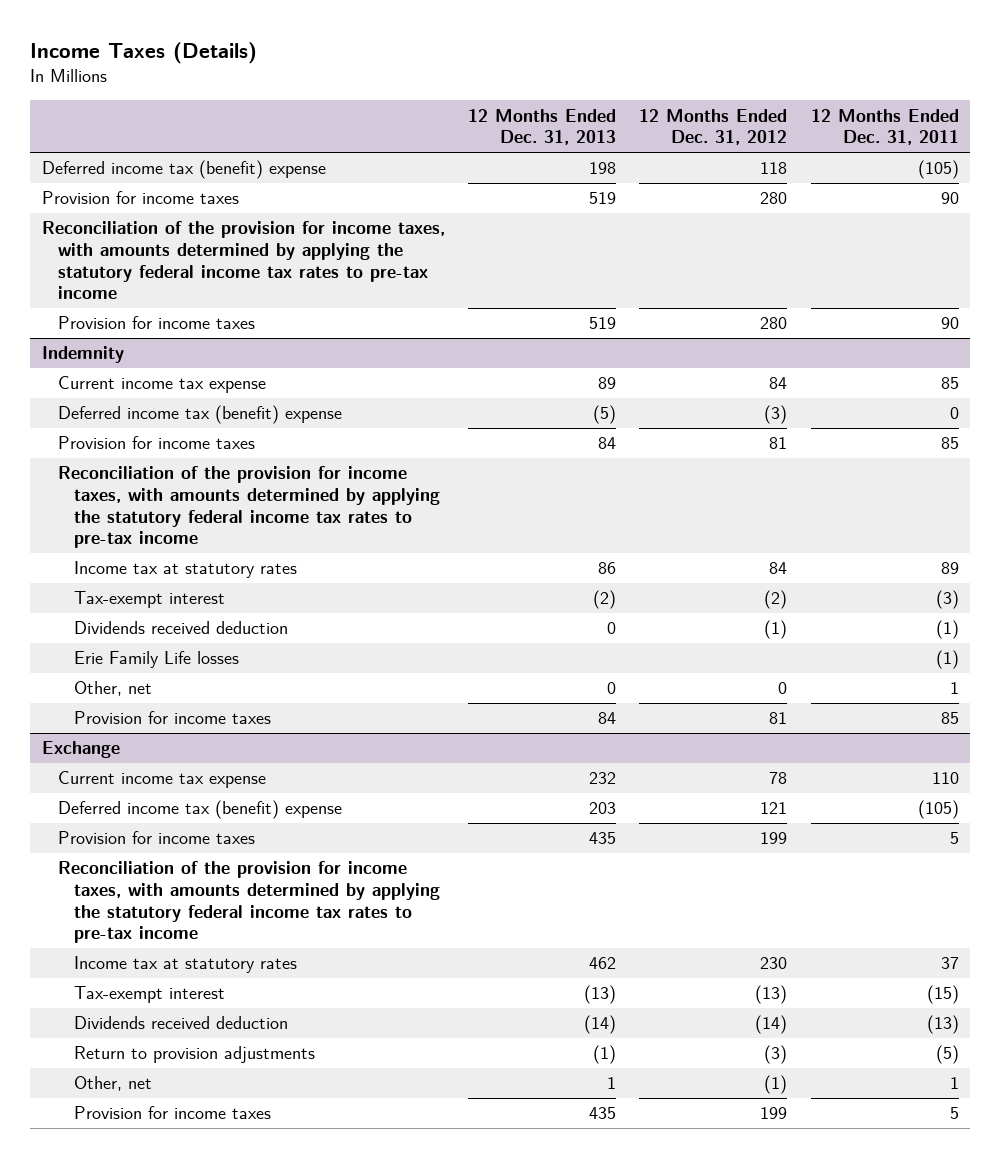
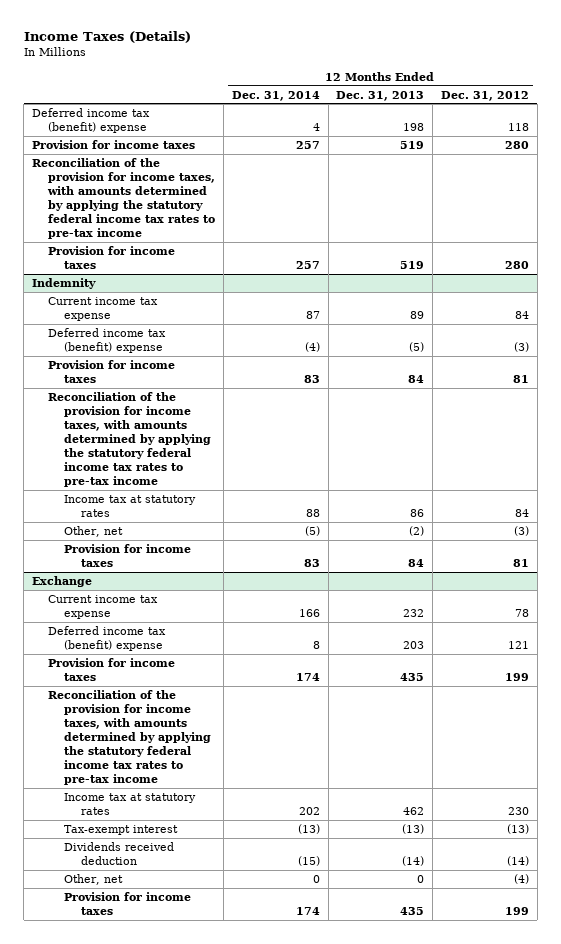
[810,108,959,146] 12 Months Ended Dec. 31, 2011 -> none
none -> [231,90,320,101] Dec. 31, 2014
[73,591,225,609] Tax-exempt interest -> none
[73,621,288,635] Dividends received deduction -> none
[73,651,239,669] Erie Family Life losses -> none
[606,682,616,695] 0 -> [409,526,425,537] (2)
[778,682,788,695] 0 -> [514,526,530,537] (3)
[73,1046,315,1064] Return to provision adjustments -> none
[606,1077,616,1090] 1 -> [417,875,425,884] 0
[764,1075,788,1095] (1) -> [514,874,530,885] (4)

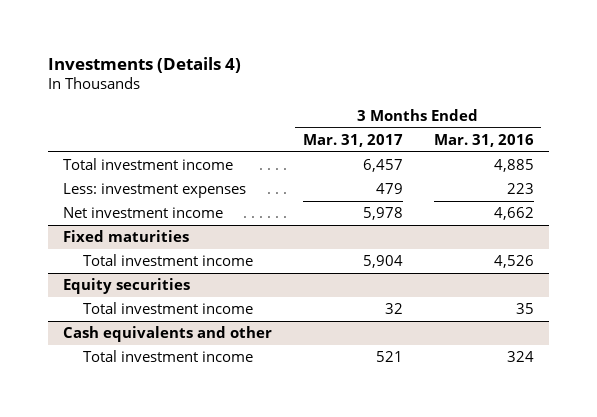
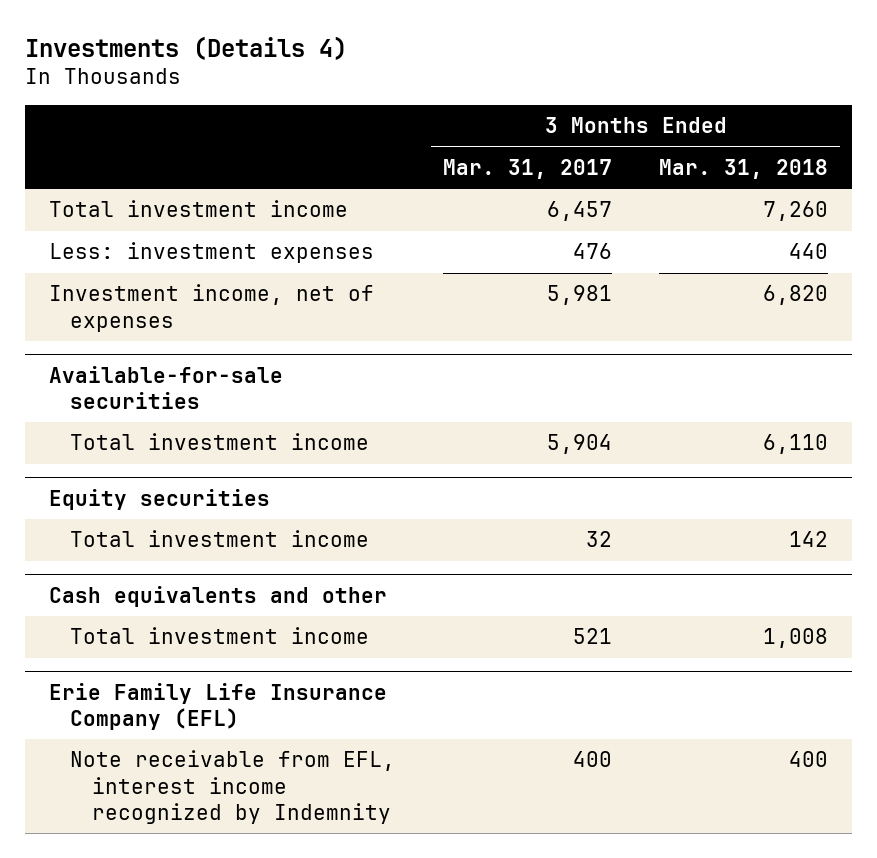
[433,134,534,148] Mar. 31, 2016 -> none
none -> [659,158,829,179] Mar. 31, 2018
[375,183,403,195] 479 -> [572,243,612,260] 476
[62,207,223,219] Net investment income -> [48,284,374,332] Investment income, net of expenses
[362,207,403,221] 5,978 -> [546,285,612,306] 5,981
[62,230,189,243] Fixed maturities -> [48,365,283,409] Available-for-sale securities
none -> [48,682,387,730] Erie Family Life Insurance Company (EFL)
none -> [70,750,396,825] Note receivable from EFL, interest income recognized by Indemnity

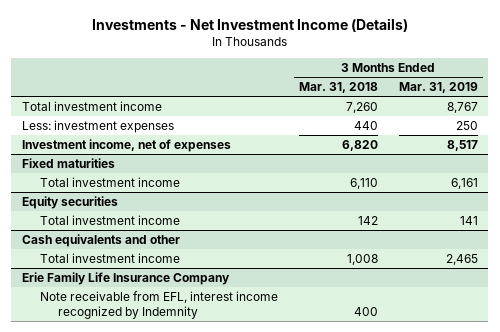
[24,35,347,60] Investments (Details 4) -> [91,17,408,32] Investments - Net Investment Income (Details)
[442,158,612,179] Mar. 31, 2017 -> none
none -> [398,81,478,93] Mar. 31, 2019
[48,365,283,409] Available-for-sale securities -> [21,157,115,168] Fixed maturities
[48,682,387,730] Erie Family Life Insurance Company (EFL) -> [21,271,230,285] Erie Family Life Insurance Company

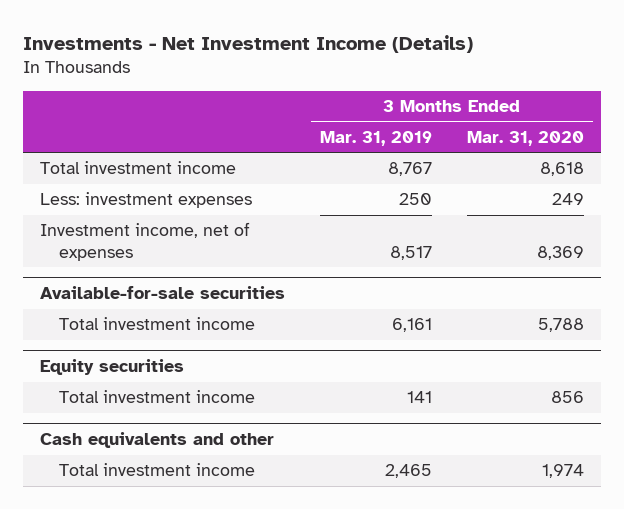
[298,81,378,93] Mar. 31, 2018 -> none
none -> [466,130,584,146] Mar. 31, 2020
[21,157,115,168] Fixed maturities -> [40,286,286,300] Available-for-sale securities
[21,271,230,285] Erie Family Life Insurance Company -> none
[39,290,278,319] Note receivable from EFL, interest income recognized by Indemnity -> none

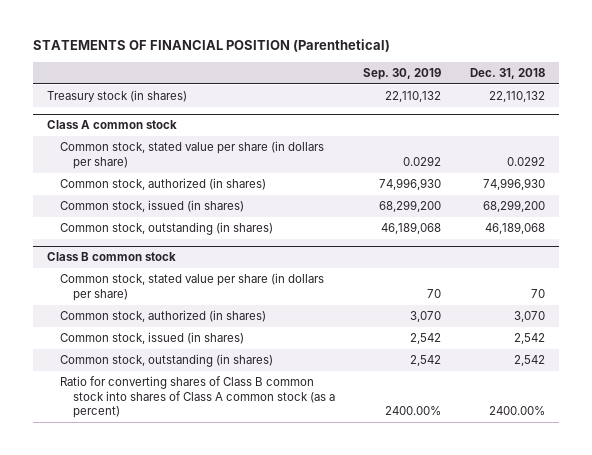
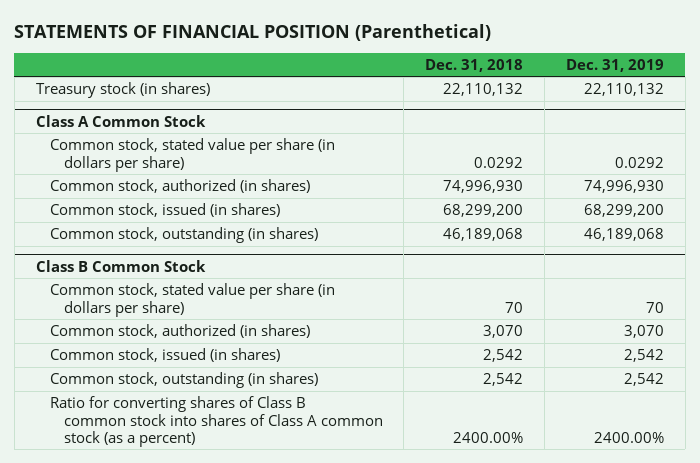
[363,67,442,80] Sep. 30, 2019 -> none
none -> [565,59,664,73] Dec. 31, 2019
[47,120,178,130] Class A common stock -> [35,114,206,127] Class A Common Stock
[47,252,177,262] Class B common stock -> [35,259,206,272] Class B Common Stock

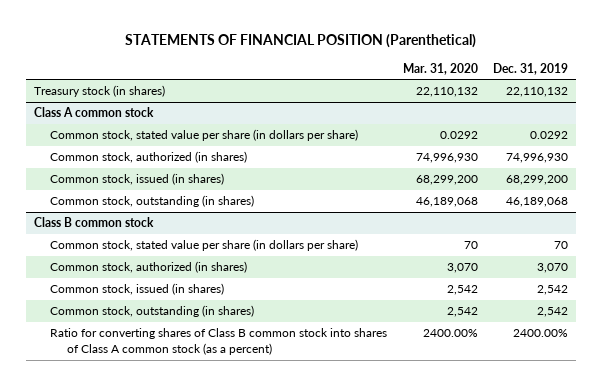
[425,59,524,73] Dec. 31, 2018 -> none
none -> [402,62,478,75] Mar. 31, 2020
[35,114,206,127] Class A Common Stock -> [33,107,154,118] Class A common stock
[35,259,206,272] Class B Common Stock -> [33,217,154,228] Class B common stock

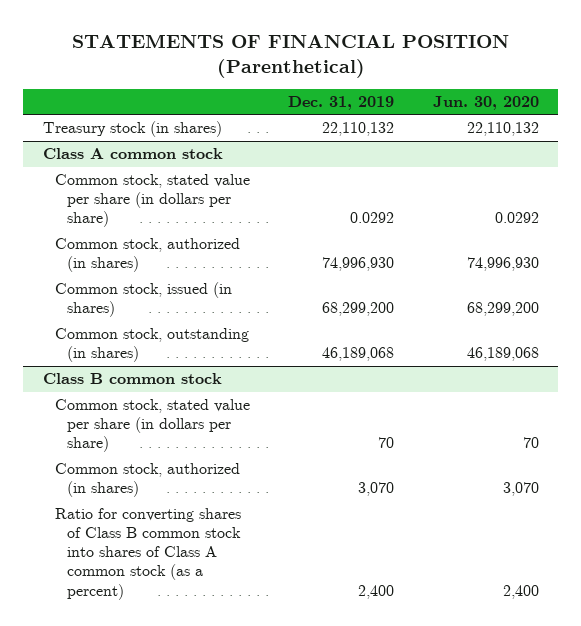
[402,62,478,75] Mar. 31, 2020 -> none
none -> [432,95,539,110] Jun. 30, 2020
[50,283,225,296] Common stock, issued (in shares) -> none
[50,305,255,318] Common stock, outstanding (in shares) -> none
[513,329,569,338] 2400.00% -> [358,584,395,599] 2,400

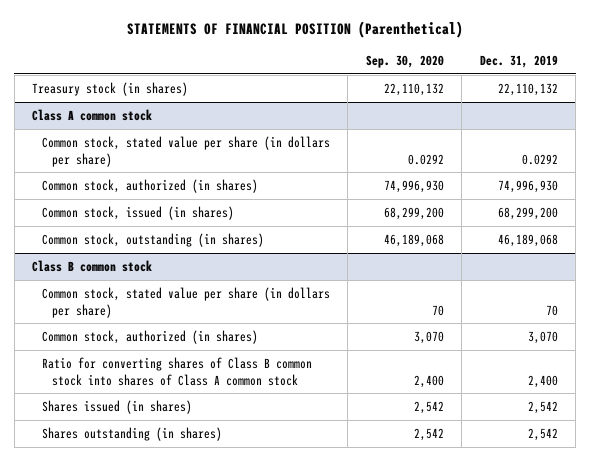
[432,95,539,110] Jun. 30, 2020 -> none
none -> [365,55,444,69] Sep. 30, 2020
[54,508,241,600] Ratio for converting shares of Class B common stock into shares of Class A common stock (as a percent) -> [41,356,312,386] Ratio for converting shares of Class B common stock into shares of Class A common stock
none -> [41,399,192,414] Shares issued (in shares)
none -> [41,426,222,441] Shares outstanding (in shares)

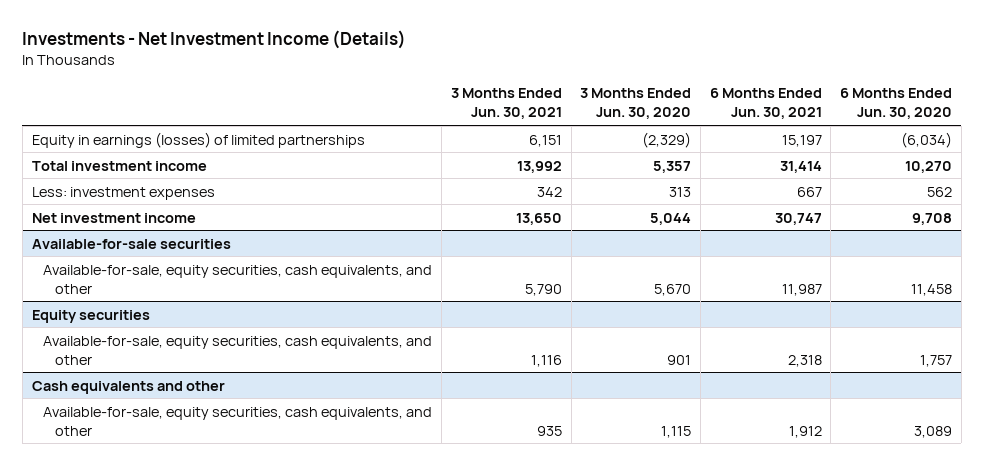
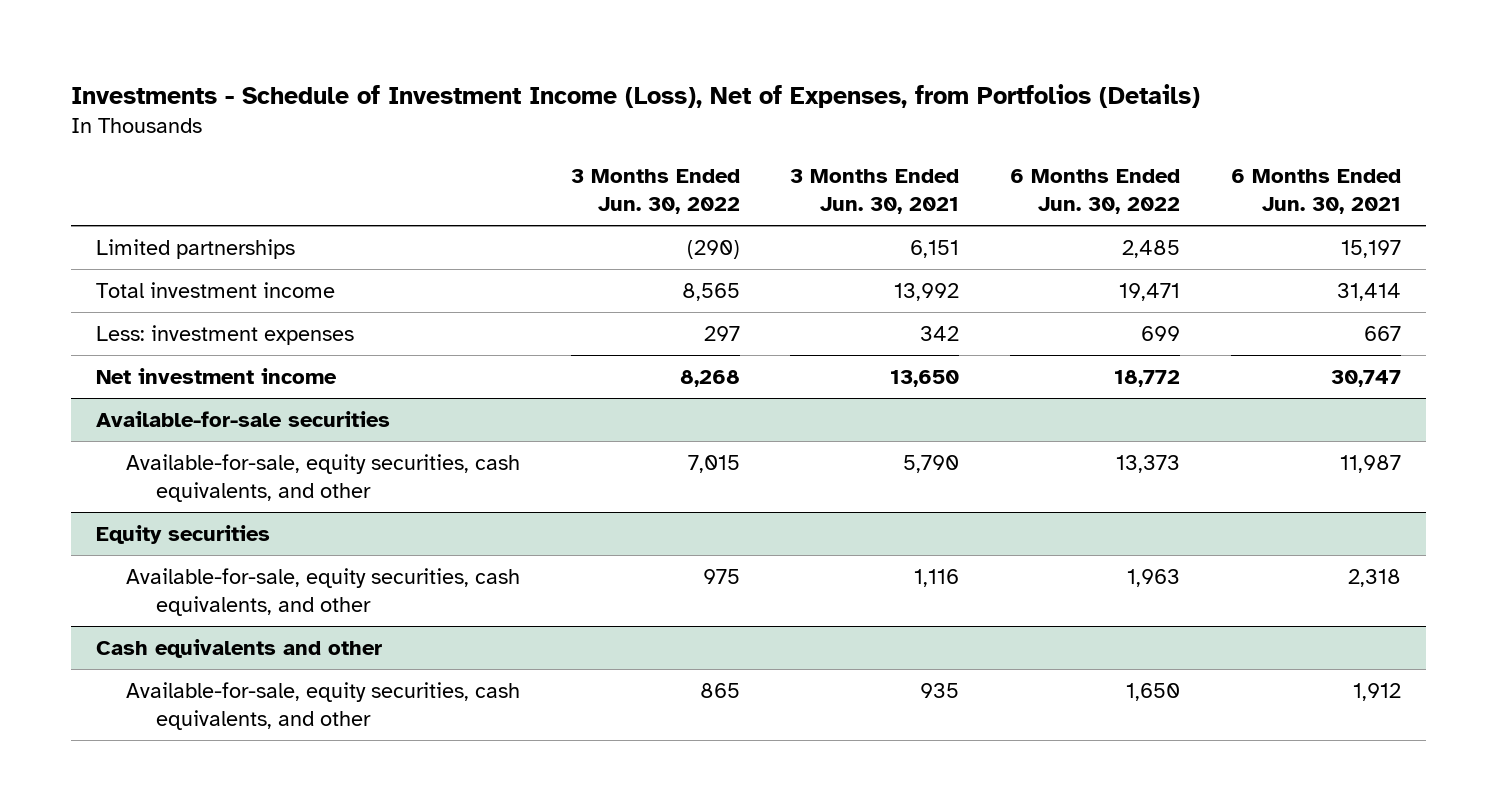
[22,30,407,50] Investments - Net Investment Income (Details) -> [70,83,1200,108] Investments - Schedule of Investment Income (Loss), Net of Expenses, from Portfolios (Details)
[580,88,692,120] 3 Months Ended Jun. 30, 2020 -> none
[840,88,953,120] 6 Months Ended Jun. 30, 2020 -> none
none -> [570,169,740,214] 3 Months Ended Jun. 30, 2022
none -> [1009,169,1180,214] 6 Months Ended Jun. 30, 2022
[31,131,365,148] Equity in earnings (losses) of limited partnerships -> [95,238,295,259] Limited partnerships

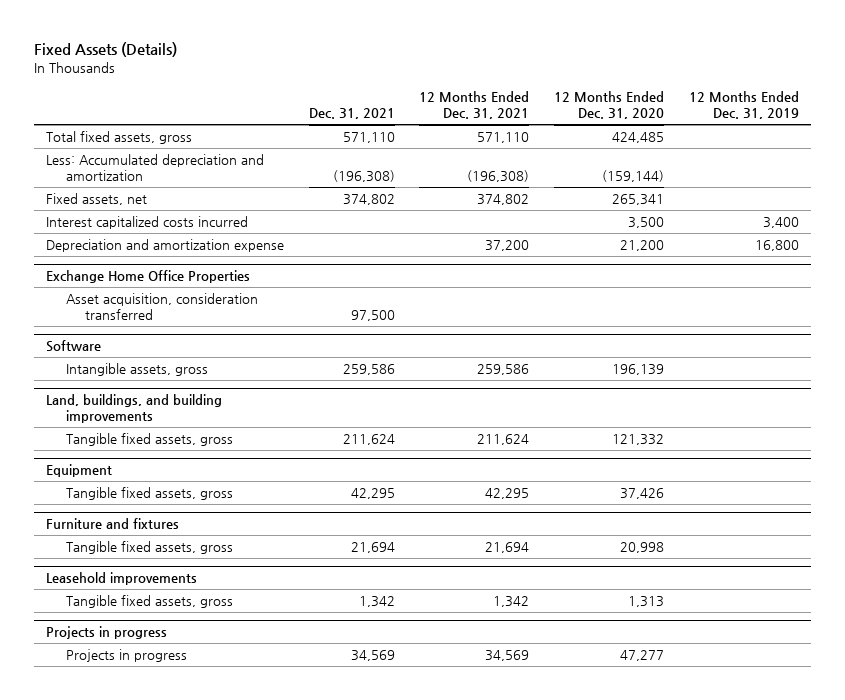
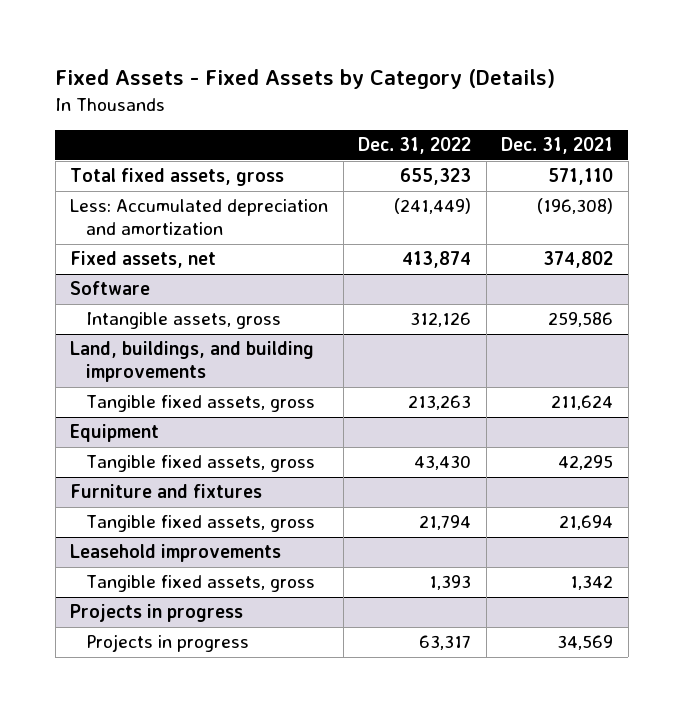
[33,42,177,58] Fixed Assets (Details) -> [55,68,556,89] Fixed Assets - Fixed Assets by Category (Details)
[419,91,530,120] 12 Months Ended Dec. 31, 2021 -> none
[554,91,665,120] 12 Months Ended Dec. 31, 2020 -> none
[688,91,799,120] 12 Months Ended Dec. 31, 2019 -> none
none -> [358,136,472,154] Dec. 31, 2022
[45,215,248,229] Interest capitalized costs incurred -> none
[45,238,284,252] Depreciation and amortization expense -> none
[45,270,250,284] Exchange Home Office Properties -> none
[65,292,258,321] Asset acquisition, consideration transferred -> none

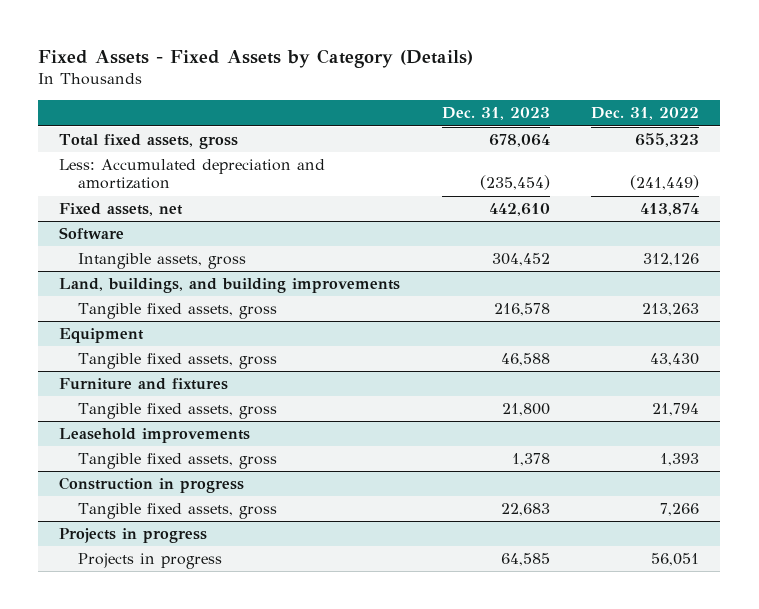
[501,136,614,154] Dec. 31, 2021 -> none
none -> [441,107,550,121] Dec. 31, 2023
none -> [59,477,245,494] Construction in progress
none -> [78,503,278,520] Tangible fixed assets, gross
[419,635,472,651] 63,317 -> [651,553,700,567] 56,051

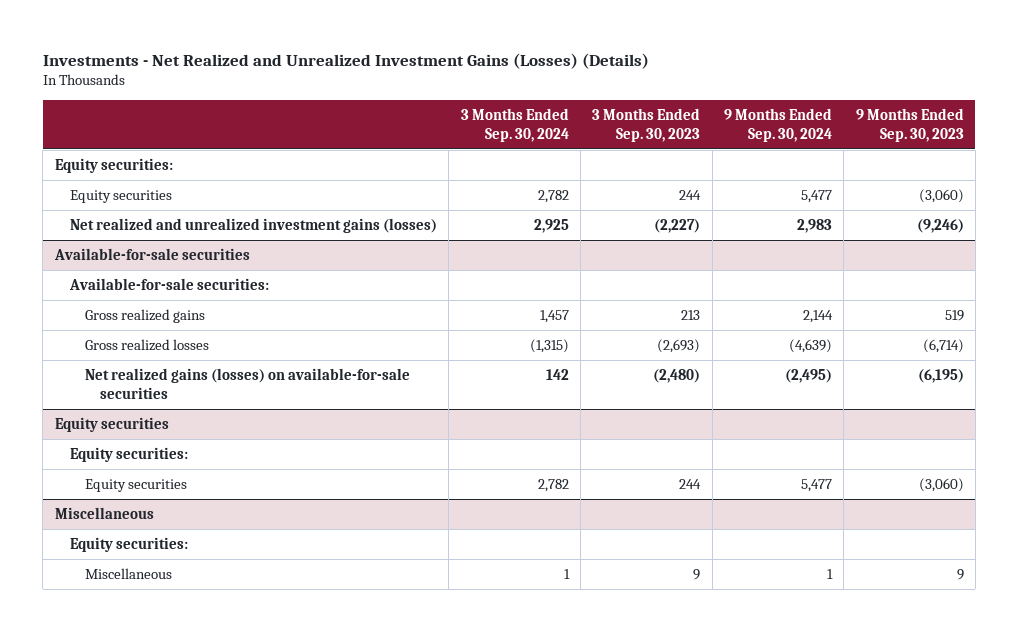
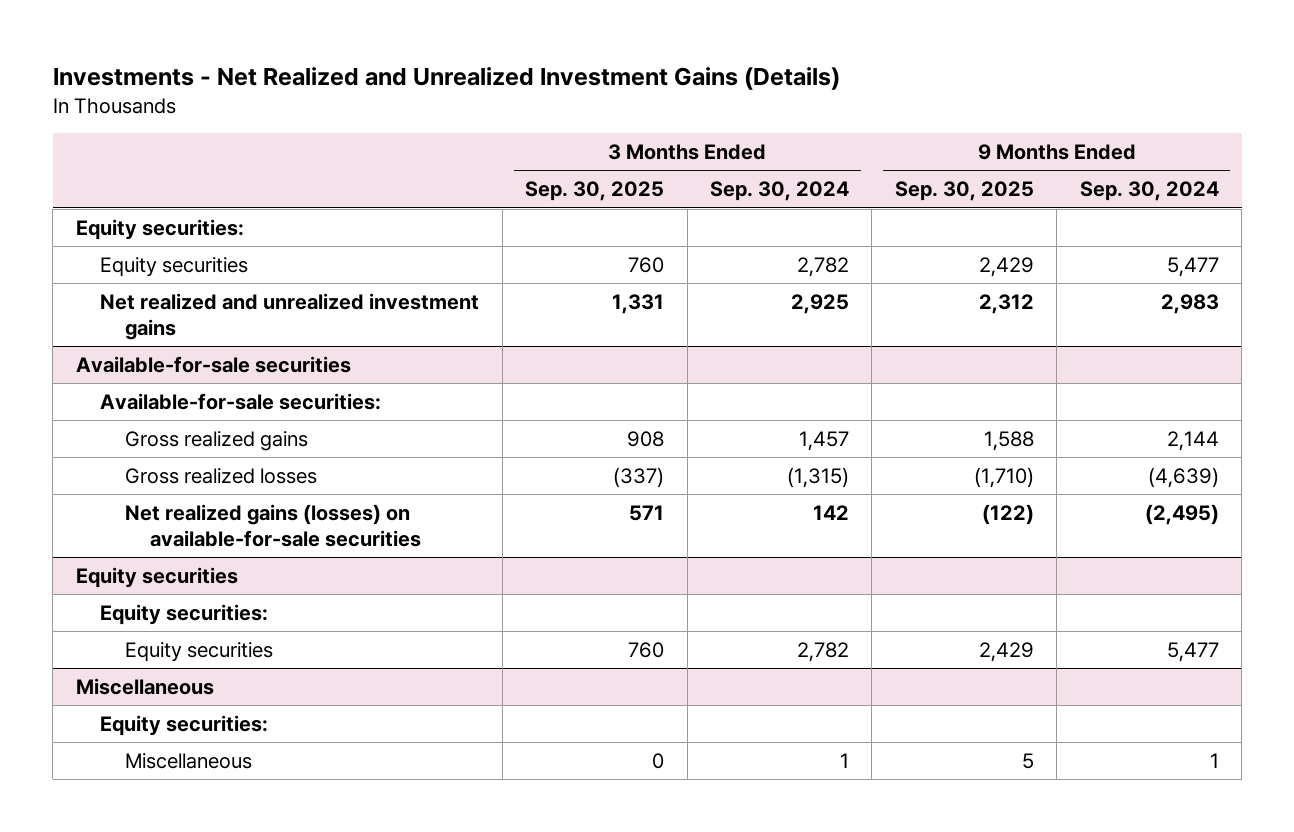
[42,52,649,69] Investments - Net Realized and Unrealized Investment Gains (Losses) (Details) -> [52,66,840,90] Investments - Net Realized and Unrealized Investment Gains (Details)
[592,108,701,142] 3 Months Ended Sep. 30, 2023 -> none
[855,108,964,142] 9 Months Ended Sep. 30, 2023 -> none
none -> [525,181,665,202] Sep. 30, 2025
none -> [894,181,1034,202] Sep. 30, 2025
[69,218,437,234] Net realized and unrealized investment gains (losses) -> [100,292,480,340] Net realized and unrealized investment gains

